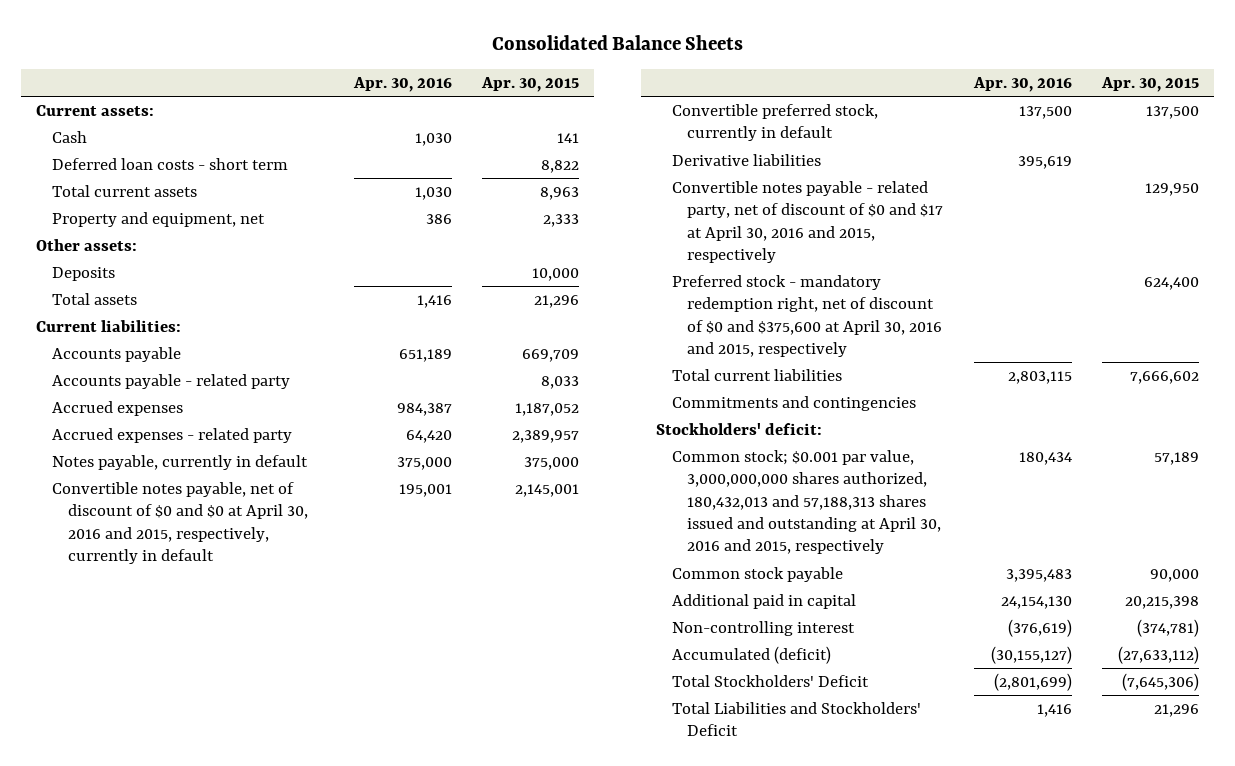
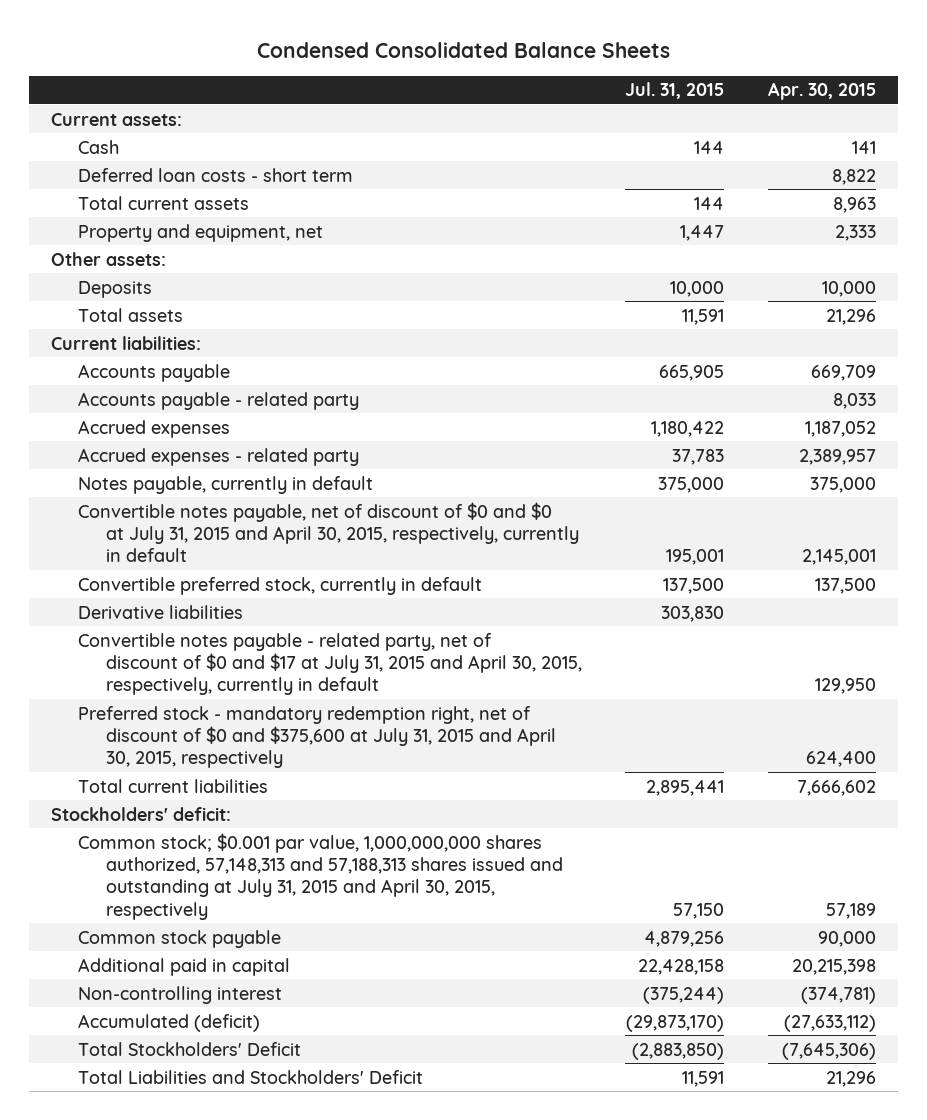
[491,35,743,51] Consolidated Balance Sheets -> [256,41,670,58] Condensed Consolidated Balance Sheets
[353,76,453,92] Apr. 30, 2016 -> none
none -> [625,82,725,100] Jul. 31, 2015
[52,481,309,564] Convertible notes payable, net of discount of $0 and $0 at April 30, 2016 and 2015, respectively, currently in default -> [78,501,579,563] Convertible notes payable, net of discount of $0 and $0 at July 31, 2015 and April 30, 2015, respectively, currently in default
[671,180,944,263] Convertible notes payable - related party, net of discount of $0 and $17 at April 30, 2016 and 2015, respectively -> [78,632,582,696] Convertible notes payable - related party, net of discount of $0 and $17 at July 31, 2015 and April 30, 2015, respectively, currently in default
[671,274,943,357] Preferred stock - mandatory redemption right, net of discount of $0 and $375,600 at April 30, 2016 and 2015, respectively -> [78,705,556,769] Preferred stock - mandatory redemption right, net of discount of $0 and $375,600 at July 31, 2015 and April 30, 2015, respectively
[671,395,916,411] Commitments and contingencies -> none
[671,449,942,555] Common stock; $0.001 par value, 3,000,000,000 shares authorized, 180,432,013 and 57,188,313 shares issued and outstanding at April 30, 2016 and 2015, respectively -> [78,832,563,920] Common stock; $0.001 par value, 1,000,000,000 shares authorized, 57,148,313 and 57,188,313 shares issued and outstanding at July 31, 2015 and April 30, 2015, respectively

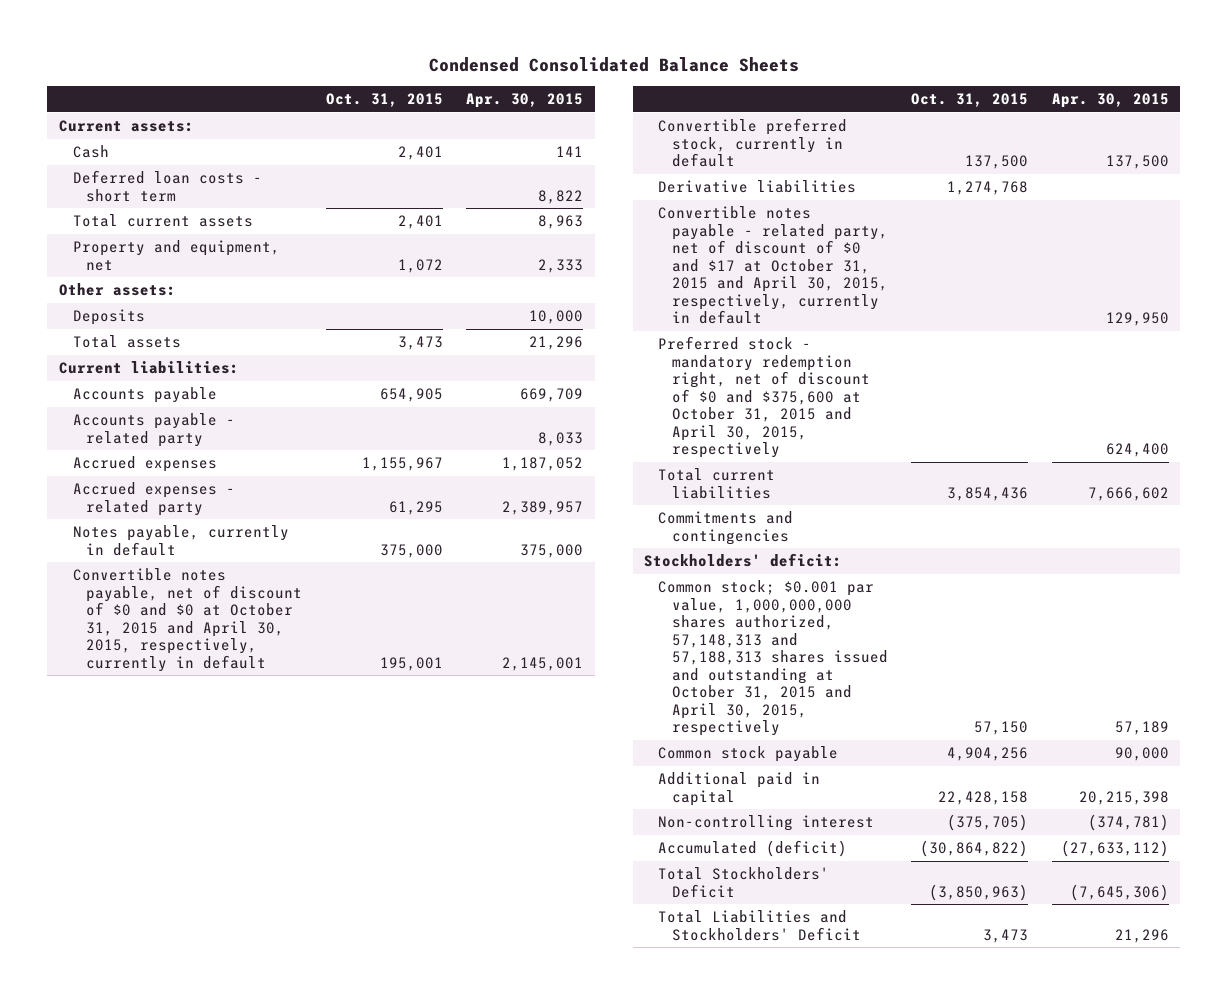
[625,82,725,100] Jul. 31, 2015 -> none
none -> [325,92,443,107] Oct. 31, 2015
[78,501,579,563] Convertible notes payable, net of discount of $0 and $0 at July 31, 2015 and April 30, 2015, respectively, currently in default -> [72,568,303,672] Convertible notes payable, net of discount of $0 and $0 at October 31, 2015 and April 30, 2015, respectively, currently in default
[78,632,582,696] Convertible notes payable - related party, net of discount of $0 and $17 at July 31, 2015 and April 30, 2015, respectively, currently in default -> [658,206,889,325] Convertible notes payable - related party, net of discount of $0 and $17 at October 31, 2015 and April 30, 2015, respectively, currently in default
[78,705,556,769] Preferred stock - mandatory redemption right, net of discount of $0 and $375,600 at July 31, 2015 and April 30, 2015, respectively -> [658,336,871,459] Preferred stock - mandatory redemption right, net of discount of $0 and $375,600 at October 31, 2015 and April 30, 2015, respectively
none -> [658,511,794,545] Commitments and contingencies
[78,832,563,920] Common stock; $0.001 par value, 1,000,000,000 shares authorized, 57,148,313 and 57,188,313 shares issued and outstanding at July 31, 2015 and April 30, 2015, respectively -> [658,580,889,737] Common stock; $0.001 par value, 1,000,000,000 shares authorized, 57,148,313 and 57,188,313 shares issued and outstanding at October 31, 2015 and April 30, 2015, respectively

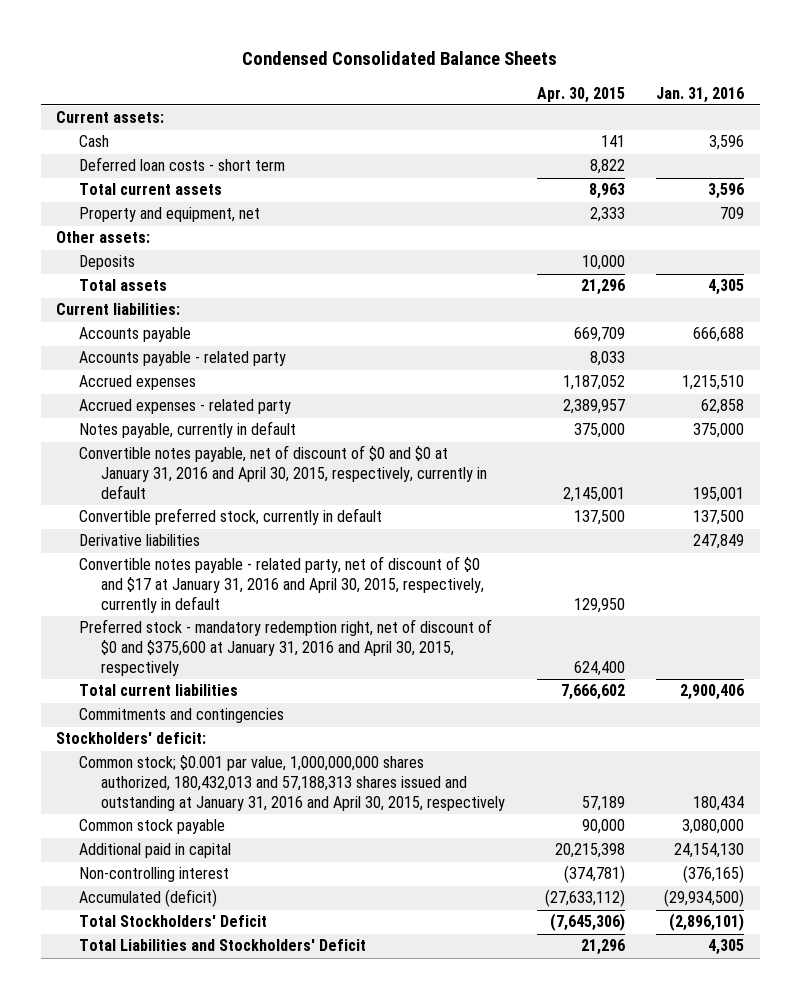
[325,92,443,107] Oct. 31, 2015 -> none
none -> [656,86,745,103] Jan. 31, 2016
[72,568,303,672] Convertible notes payable, net of discount of $0 and $0 at October 31, 2015 and April 30, 2015, respectively, currently in default -> [78,445,488,499] Convertible notes payable, net of discount of $0 and $0 at January 31, 2016 and April 30, 2015, respectively, currently in default
[658,206,889,325] Convertible notes payable - related party, net of discount of $0 and $17 at October 31, 2015 and April 30, 2015, respectively, currently in default -> [78,556,485,613] Convertible notes payable - related party, net of discount of $0 and $17 at January 31, 2016 and April 30, 2015, respectively, currently in default
[658,336,871,459] Preferred stock - mandatory redemption right, net of discount of $0 and $375,600 at October 31, 2015 and April 30, 2015, respectively -> [78,619,492,676] Preferred stock - mandatory redemption right, net of discount of $0 and $375,600 at January 31, 2016 and April 30, 2015, respectively
[658,580,889,737] Common stock; $0.001 par value, 1,000,000,000 shares authorized, 57,148,313 and 57,188,313 shares issued and outstanding at October 31, 2015 and April 30, 2015, respectively -> [78,755,506,811] Common stock; $0.001 par value, 1,000,000,000 shares authorized, 180,432,013 and 57,188,313 shares issued and outstanding at January 31, 2016 and April 30, 2015, respectively

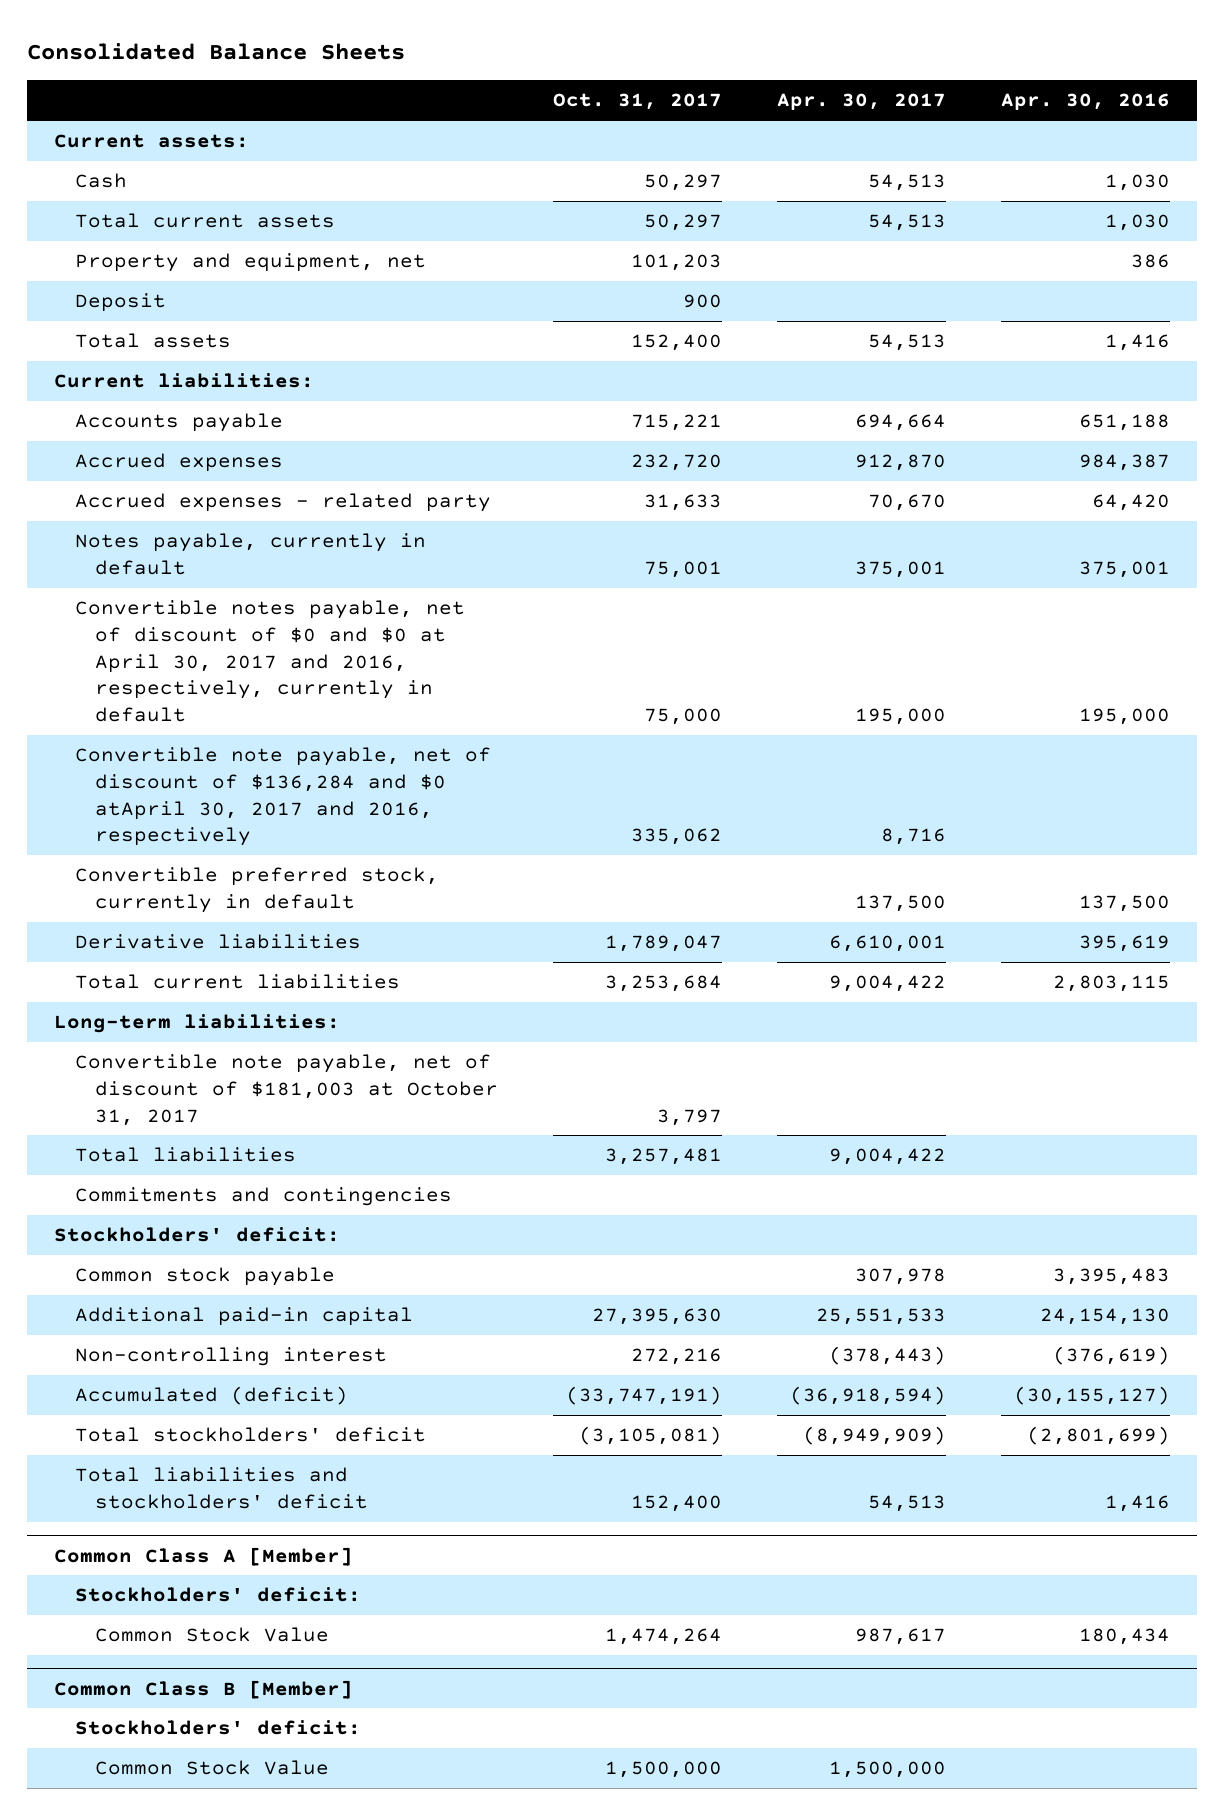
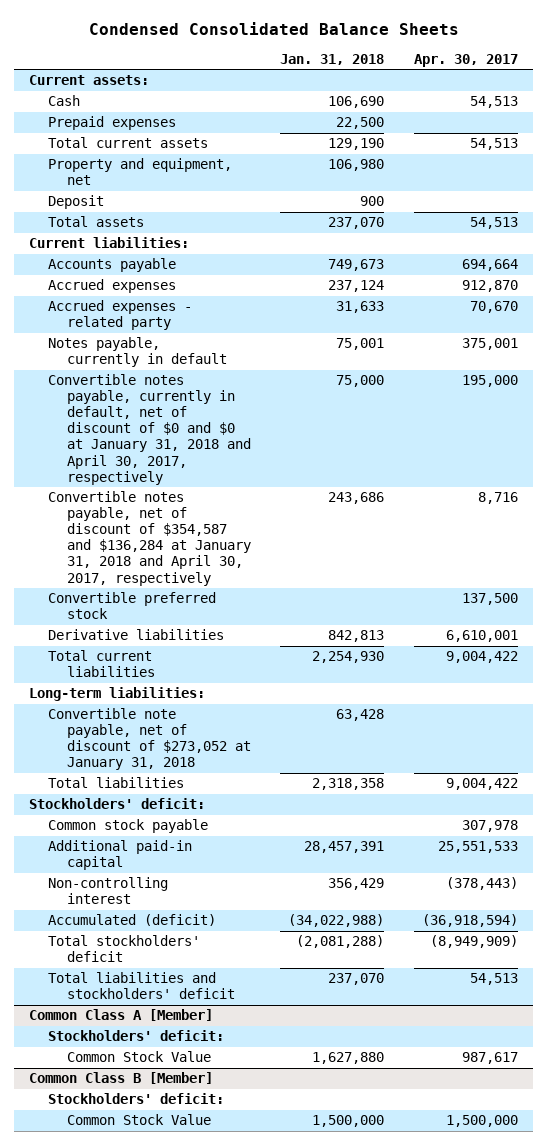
[26,43,405,61] Consolidated Balance Sheets -> [88,22,459,36] Condensed Consolidated Balance Sheets
[552,93,722,111] Oct. 31, 2017 -> none
[1000,93,1170,111] Apr. 30, 2016 -> none
none -> [280,53,385,65] Jan. 31, 2018
none -> [48,116,177,131] Prepaid expenses
[74,600,465,722] Convertible notes payable, net of discount of $0 and $0 at April 30, 2017 and 2016, respectively, currently in default -> [48,374,251,485] Convertible notes payable, currently in default, net of discount of $0 and $0 at January 31, 2018 and April 30, 2017, respectively
[74,747,491,847] Convertible note payable, net of discount of $136,284 and $0 atApril 30, 2017 and 2016, respectively -> [48,491,251,586] Convertible notes payable, net of discount of $354,587 and $136,284 at January 31, 2018 and April 30, 2017, respectively
[74,867,439,913] Convertible preferred stock, currently in default -> [48,592,217,620] Convertible preferred stock
[74,1054,498,1126] Convertible note payable, net of discount of $181,003 at October 31, 2017 -> [48,708,251,771] Convertible note payable, net of discount of $273,052 at January 31, 2018
[74,1187,452,1207] Commitments and contingencies -> none

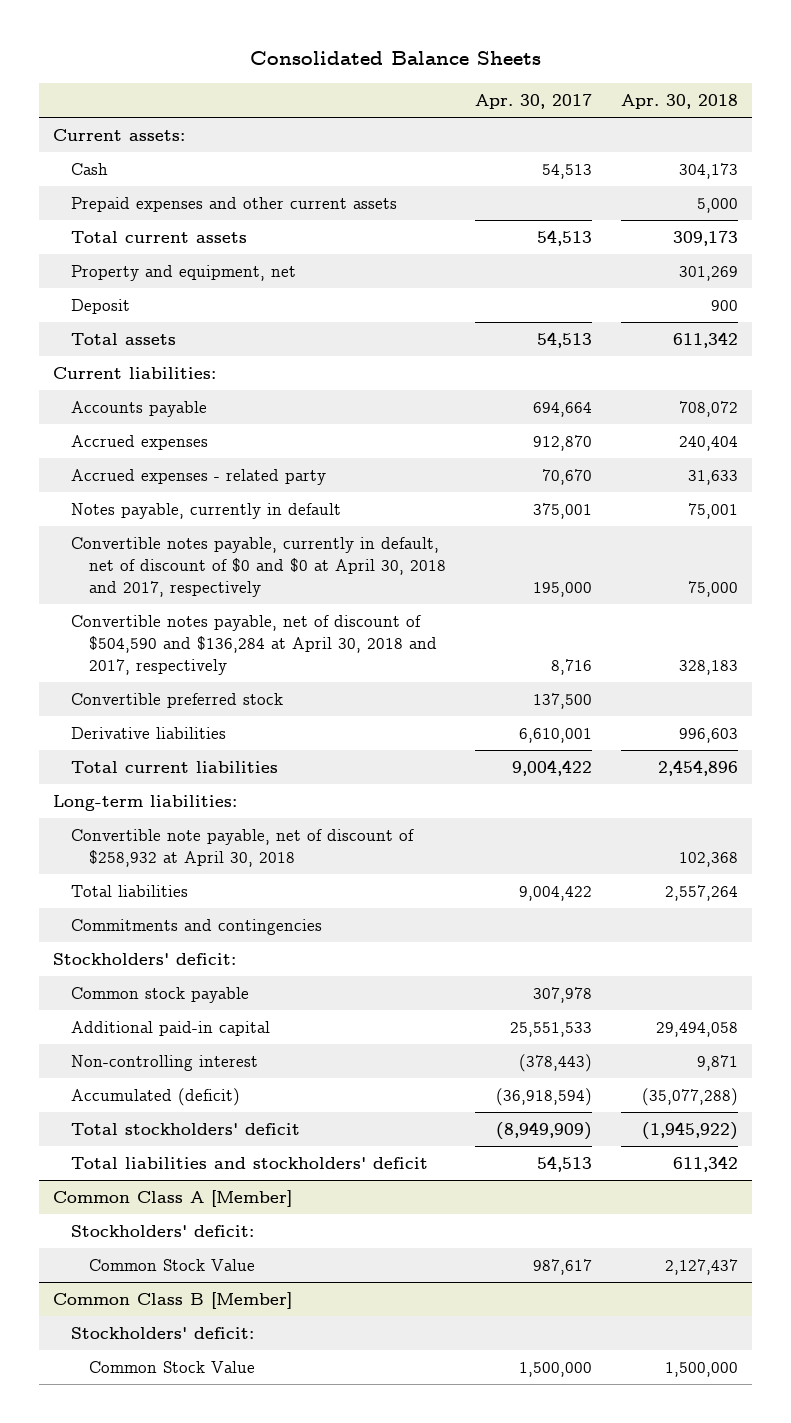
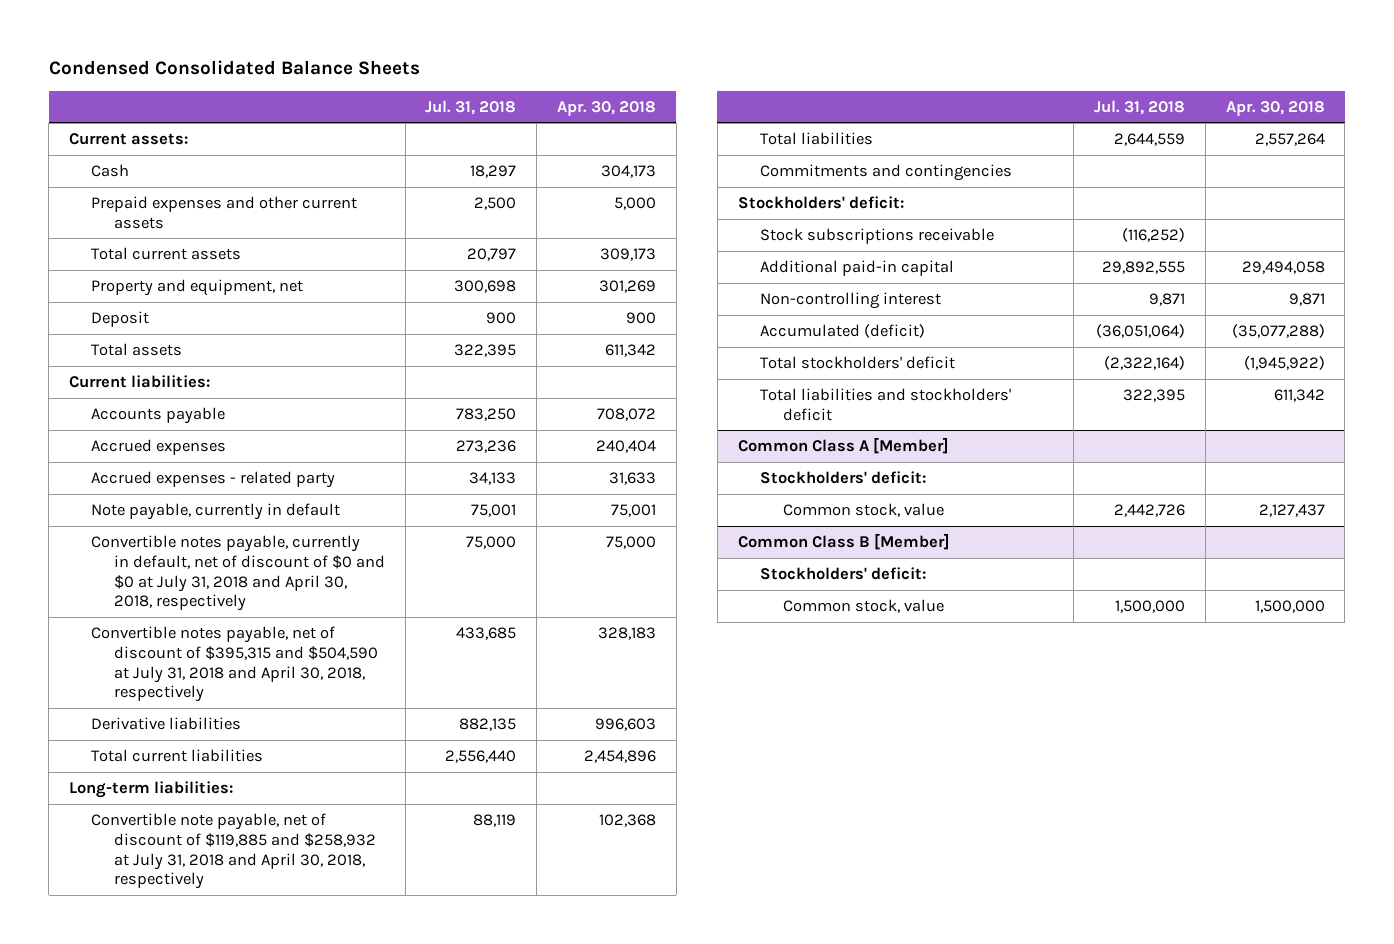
[249,51,541,66] Consolidated Balance Sheets -> [48,60,420,76] Condensed Consolidated Balance Sheets
[474,93,592,109] Apr. 30, 2017 -> none
none -> [425,99,517,115] Jul. 31, 2018
[71,693,284,709] Convertible preferred stock -> none
[71,503,342,520] Notes payable, currently in default -> [91,502,341,520] Note payable, currently in default
[71,537,446,597] Convertible notes payable, currently in default, net of discount of $0 and $0 at April 30, 2018 and 2017, respectively -> [91,534,385,612] Convertible notes payable, currently in default, net of discount of $0 and $0 at July 31, 2018 and April 30, 2018, respectively
[71,615,437,675] Convertible notes payable, net of discount of $504,590 and $136,284 at April 30, 2018 and 2017, respectively -> [91,625,378,703] Convertible notes payable, net of discount of $395,315 and $504,590 at July 31, 2018 and April 30, 2018, respectively
[71,829,415,867] Convertible note payable, net of discount of $258,932 at April 30, 2018 -> [91,812,376,890] Convertible note payable, net of discount of $119,885 and $258,932 at July 31, 2018 and April 30, 2018, respectively
[71,987,250,1004] Common stock payable -> none
none -> [760,227,995,244] Stock subscriptions receivable
[88,1259,255,1272] Common Stock Value -> [782,502,944,517] Common stock, value
[88,1361,255,1374] Common Stock Value -> [782,598,944,613] Common stock, value

